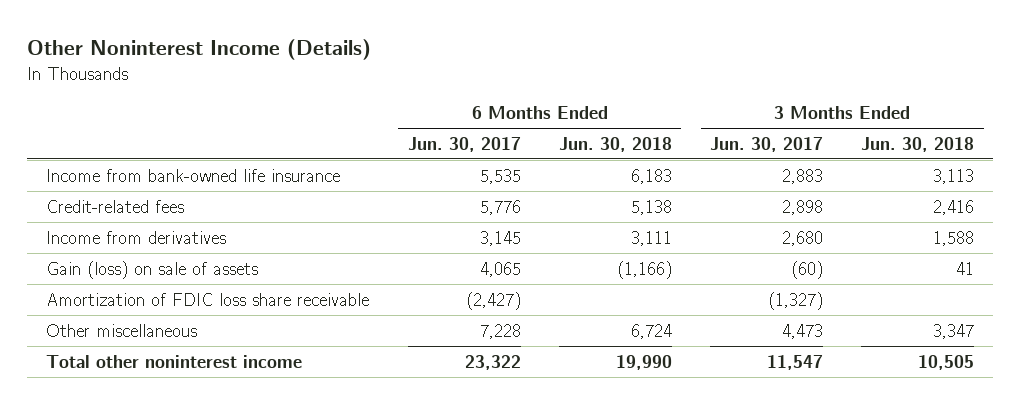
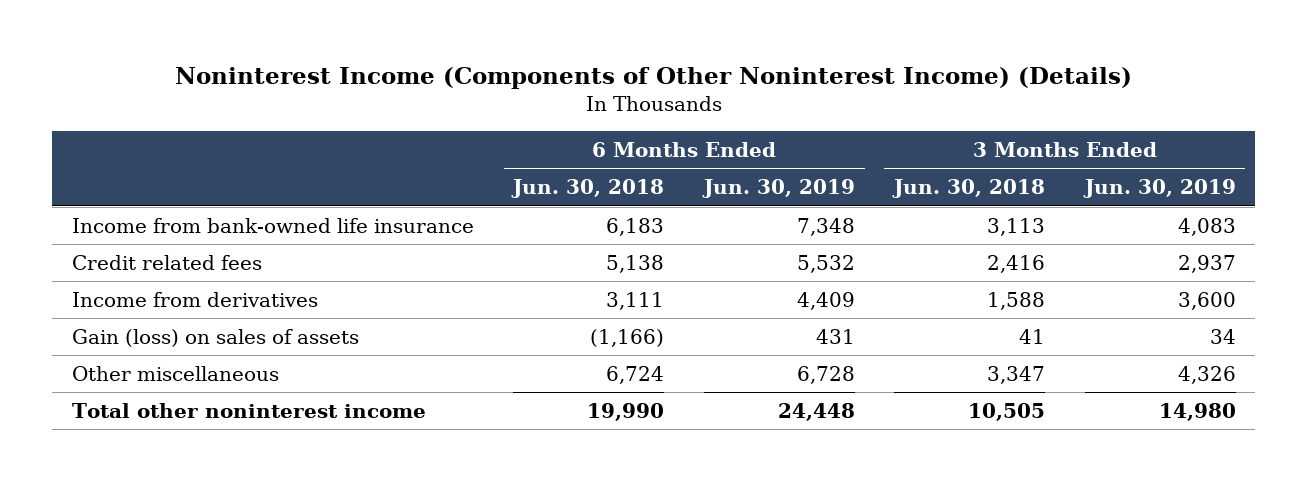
[27,39,372,61] Other Noninterest Income (Details) -> [174,66,1132,89] Noninterest Income (Components of Other Noninterest Income) (Details)
[407,136,521,152] Jun. 30, 2017 -> none
[710,136,824,152] Jun. 30, 2017 -> none
none -> [701,179,855,199] Jun. 30, 2019
none -> [1082,179,1236,199] Jun. 30, 2019
[46,199,185,213] Credit-related fees -> [72,255,263,271] Credit related fees
[46,292,370,306] Amortization of FDIC loss share receivable -> none
[46,260,259,279] Gain (loss) on sale of assets -> [72,329,360,348] Gain (loss) on sales of assets

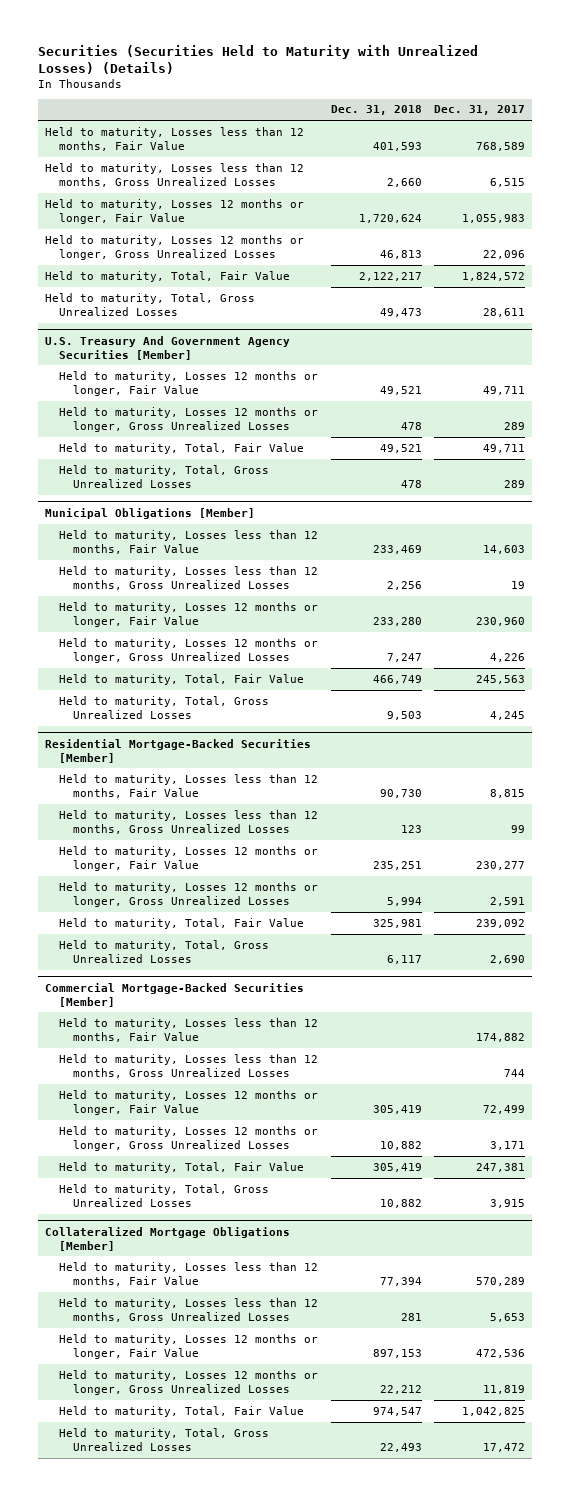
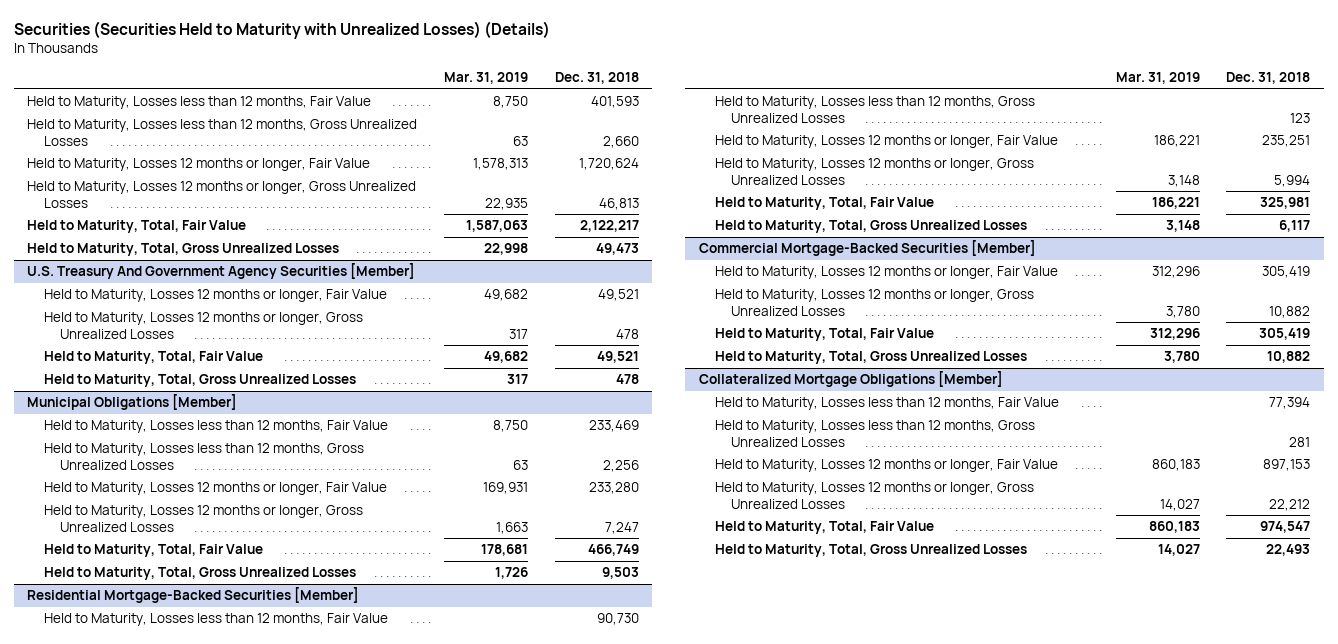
[434,105,526,116] Dec. 31, 2017 -> none
none -> [444,72,529,85] Mar. 31, 2019
[44,126,304,151] Held to maturity, Losses less than 12 months, Fair Value -> [27,96,372,110] Held to Maturity, Losses less than 12 months, Fair Value
[44,162,304,187] Held to maturity, Losses less than 12 months, Gross Unrealized Losses -> [27,119,418,147] Held to Maturity, Losses less than 12 months, Gross Unrealized Losses
[44,198,304,224] Held to maturity, Losses 12 months or longer, Fair Value -> [27,158,371,172] Held to Maturity, Losses 12 months or longer, Fair Value
[44,234,304,260] Held to maturity, Losses 12 months or longer, Gross Unrealized Losses -> [27,181,417,209] Held to Maturity, Losses 12 months or longer, Gross Unrealized Losses
[44,270,290,282] Held to maturity, Total, Fair Value -> [27,220,247,234] Held to Maturity, Total, Fair Value
[44,292,255,316] Held to maturity, Total, Gross Unrealized Losses -> [27,243,340,257] Held to Maturity, Total, Gross Unrealized Losses
[59,370,319,396] Held to maturity, Losses 12 months or longer, Fair Value -> [43,289,387,303] Held to Maturity, Losses 12 months or longer, Fair Value
[59,406,319,432] Held to maturity, Losses 12 months or longer, Gross Unrealized Losses -> [43,312,363,340] Held to Maturity, Losses 12 months or longer, Gross Unrealized Losses
[59,442,305,454] Held to maturity, Total, Fair Value -> [43,351,263,365] Held to Maturity, Total, Fair Value
[59,464,270,488] Held to maturity, Total, Gross Unrealized Losses -> [43,374,356,388] Held to Maturity, Total, Gross Unrealized Losses
[59,529,319,554] Held to maturity, Losses less than 12 months, Fair Value -> [43,420,388,434] Held to Maturity, Losses less than 12 months, Fair Value
[59,565,319,590] Held to maturity, Losses less than 12 months, Gross Unrealized Losses -> [43,443,364,471] Held to Maturity, Losses less than 12 months, Gross Unrealized Losses
[59,601,319,627] Held to maturity, Losses 12 months or longer, Fair Value -> [43,482,387,496] Held to Maturity, Losses 12 months or longer, Fair Value
[59,637,319,663] Held to maturity, Losses 12 months or longer, Gross Unrealized Losses -> [43,505,363,533] Held to Maturity, Losses 12 months or longer, Gross Unrealized Losses
[59,673,305,685] Held to maturity, Total, Fair Value -> [43,544,263,558] Held to Maturity, Total, Fair Value
[59,695,270,719] Held to maturity, Total, Gross Unrealized Losses -> [43,567,356,581] Held to Maturity, Total, Gross Unrealized Losses
[59,773,319,798] Held to maturity, Losses less than 12 months, Fair Value -> [43,613,388,627] Held to Maturity, Losses less than 12 months, Fair Value
[59,809,319,834] Held to maturity, Losses less than 12 months, Gross Unrealized Losses -> [715,96,1036,124] Held to Maturity, Losses less than 12 months, Gross Unrealized Losses
[59,845,319,871] Held to maturity, Losses 12 months or longer, Fair Value -> [715,135,1059,149] Held to Maturity, Losses 12 months or longer, Fair Value
[59,881,319,907] Held to maturity, Losses 12 months or longer, Gross Unrealized Losses -> [715,158,1035,186] Held to Maturity, Losses 12 months or longer, Gross Unrealized Losses
[59,917,305,929] Held to maturity, Total, Fair Value -> [715,197,935,211] Held to Maturity, Total, Fair Value
[59,939,270,963] Held to maturity, Total, Gross Unrealized Losses -> [715,220,1028,234] Held to Maturity, Total, Gross Unrealized Losses
[59,1017,319,1042] Held to maturity, Losses less than 12 months, Fair Value -> none
[59,1053,319,1078] Held to maturity, Losses less than 12 months, Gross Unrealized Losses -> none
[59,1089,319,1115] Held to maturity, Losses 12 months or longer, Fair Value -> [715,266,1059,280] Held to Maturity, Losses 12 months or longer, Fair Value
[59,1125,319,1151] Held to maturity, Losses 12 months or longer, Gross Unrealized Losses -> [715,289,1035,317] Held to Maturity, Losses 12 months or longer, Gross Unrealized Losses
[59,1161,305,1173] Held to maturity, Total, Fair Value -> [715,328,935,342] Held to Maturity, Total, Fair Value
[59,1183,270,1207] Held to maturity, Total, Gross Unrealized Losses -> [715,351,1028,365] Held to Maturity, Total, Gross Unrealized Losses
[59,1261,319,1286] Held to maturity, Losses less than 12 months, Fair Value -> [715,397,1060,411] Held to Maturity, Losses less than 12 months, Fair Value
[59,1297,319,1322] Held to maturity, Losses less than 12 months, Gross Unrealized Losses -> [715,420,1036,448] Held to Maturity, Losses less than 12 months, Gross Unrealized Losses
[59,1333,319,1359] Held to maturity, Losses 12 months or longer, Fair Value -> [715,459,1059,473] Held to Maturity, Losses 12 months or longer, Fair Value
[59,1369,319,1395] Held to maturity, Losses 12 months or longer, Gross Unrealized Losses -> [715,482,1035,510] Held to Maturity, Losses 12 months or longer, Gross Unrealized Losses
[59,1405,305,1417] Held to maturity, Total, Fair Value -> [715,521,935,535] Held to Maturity, Total, Fair Value
[59,1427,270,1451] Held to maturity, Total, Gross Unrealized Losses -> [715,544,1028,558] Held to Maturity, Total, Gross Unrealized Losses

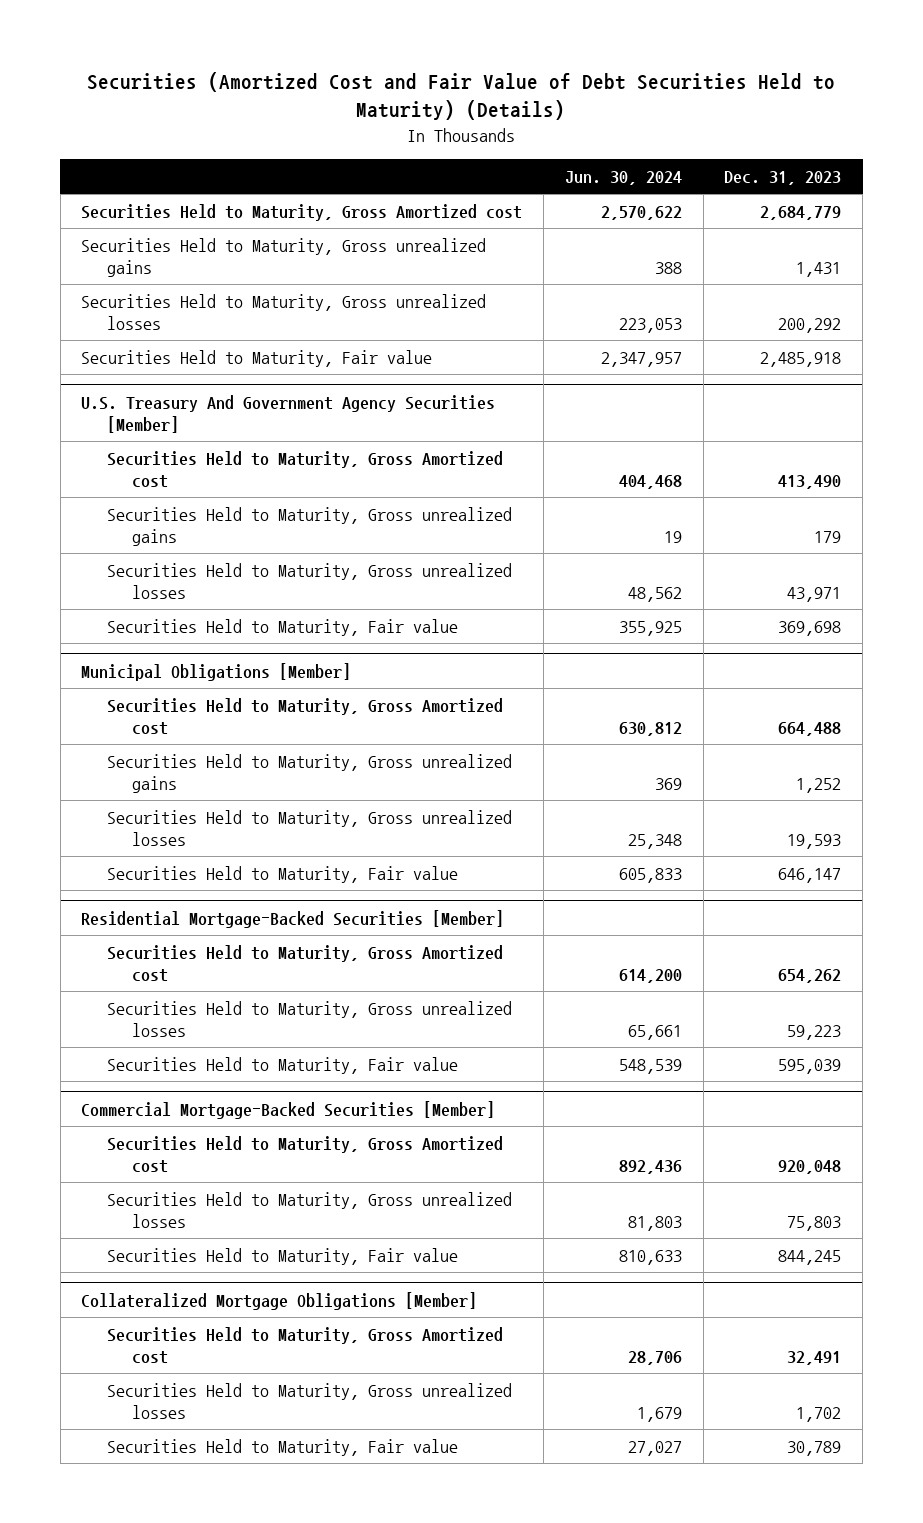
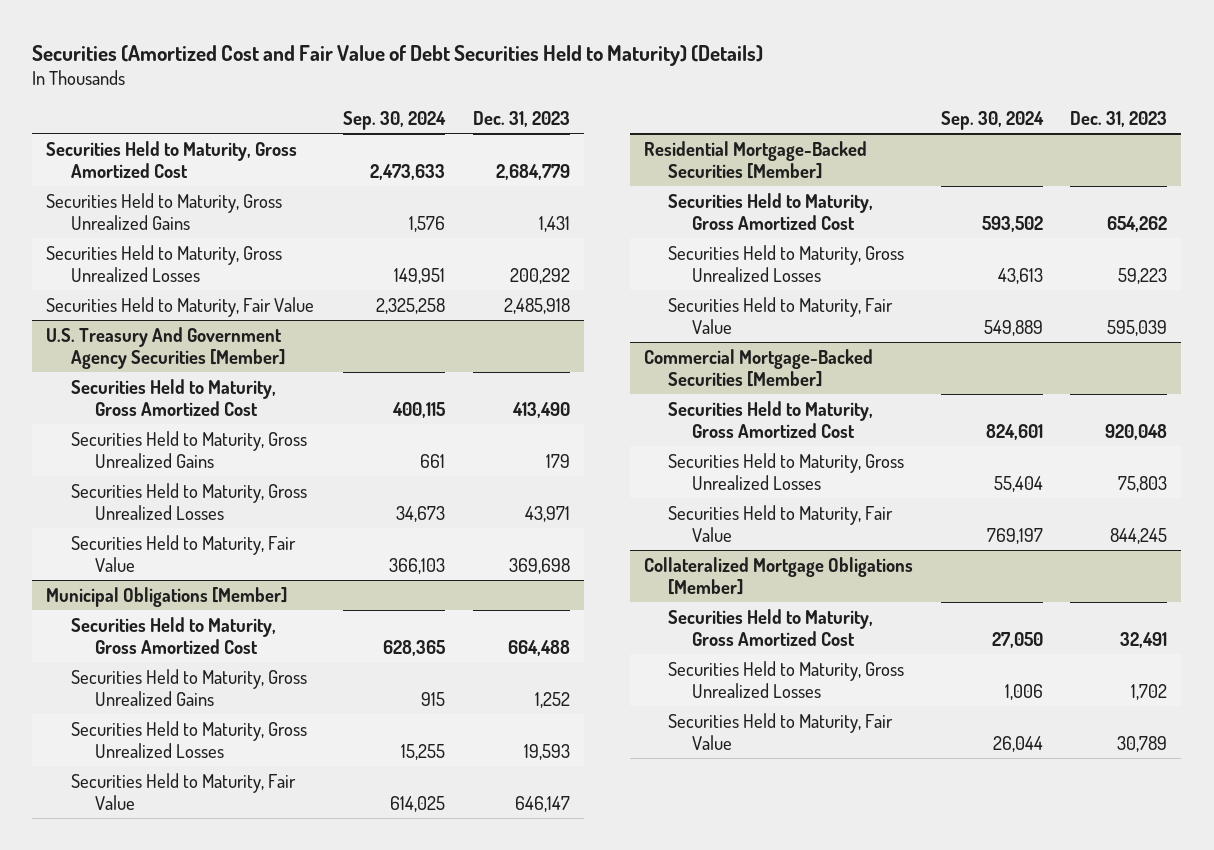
[564,171,682,186] Jun. 30, 2024 -> none
none -> [343,111,447,131] Sep. 30, 2024
[81,203,523,221] Securities Held to Maturity, Gross Amortized cost -> [46,140,298,178] Securities Held to Maturity, Gross Amortized Cost
[81,237,487,277] Securities Held to Maturity, Gross unrealized gains -> [46,192,283,230] Securities Held to Maturity, Gross Unrealized Gains
[81,293,487,330] Securities Held to Maturity, Gross unrealized losses -> [46,244,283,282] Securities Held to Maturity, Gross Unrealized Losses
[81,349,433,367] Securities Held to Maturity, Fair value -> [46,296,315,317] Securities Held to Maturity, Fair Value
[106,450,503,488] Securities Held to Maturity, Gross Amortized cost -> [70,378,276,416] Securities Held to Maturity, Gross Amortized Cost
[106,506,512,546] Securities Held to Maturity, Gross unrealized gains -> [70,430,307,468] Securities Held to Maturity, Gross Unrealized Gains
[106,562,512,599] Securities Held to Maturity, Gross unrealized losses -> [70,482,307,520] Securities Held to Maturity, Gross Unrealized Losses
[106,618,458,636] Securities Held to Maturity, Fair value -> [70,534,296,572] Securities Held to Maturity, Fair Value
[106,697,503,735] Securities Held to Maturity, Gross Amortized cost -> [70,616,276,654] Securities Held to Maturity, Gross Amortized Cost
[106,753,512,793] Securities Held to Maturity, Gross unrealized gains -> [70,668,307,706] Securities Held to Maturity, Gross Unrealized Gains
[106,809,512,846] Securities Held to Maturity, Gross unrealized losses -> [70,720,307,758] Securities Held to Maturity, Gross Unrealized Losses
[106,865,458,883] Securities Held to Maturity, Fair value -> [70,772,296,810] Securities Held to Maturity, Fair Value
[106,944,503,982] Securities Held to Maturity, Gross Amortized cost -> [668,192,874,230] Securities Held to Maturity, Gross Amortized Cost
[106,1000,512,1037] Securities Held to Maturity, Gross unrealized losses -> [668,244,905,282] Securities Held to Maturity, Gross Unrealized Losses
[106,1056,458,1074] Securities Held to Maturity, Fair value -> [668,296,894,334] Securities Held to Maturity, Fair Value
[106,1135,503,1173] Securities Held to Maturity, Gross Amortized cost -> [668,400,874,438] Securities Held to Maturity, Gross Amortized Cost
[106,1191,512,1228] Securities Held to Maturity, Gross unrealized losses -> [668,452,905,490] Securities Held to Maturity, Gross Unrealized Losses
[106,1247,458,1265] Securities Held to Maturity, Fair value -> [668,504,894,542] Securities Held to Maturity, Fair Value
[106,1326,503,1364] Securities Held to Maturity, Gross Amortized cost -> [668,608,874,646] Securities Held to Maturity, Gross Amortized Cost
[106,1382,512,1419] Securities Held to Maturity, Gross unrealized losses -> [668,660,905,698] Securities Held to Maturity, Gross Unrealized Losses
[106,1438,458,1456] Securities Held to Maturity, Fair value -> [668,712,894,750] Securities Held to Maturity, Fair Value

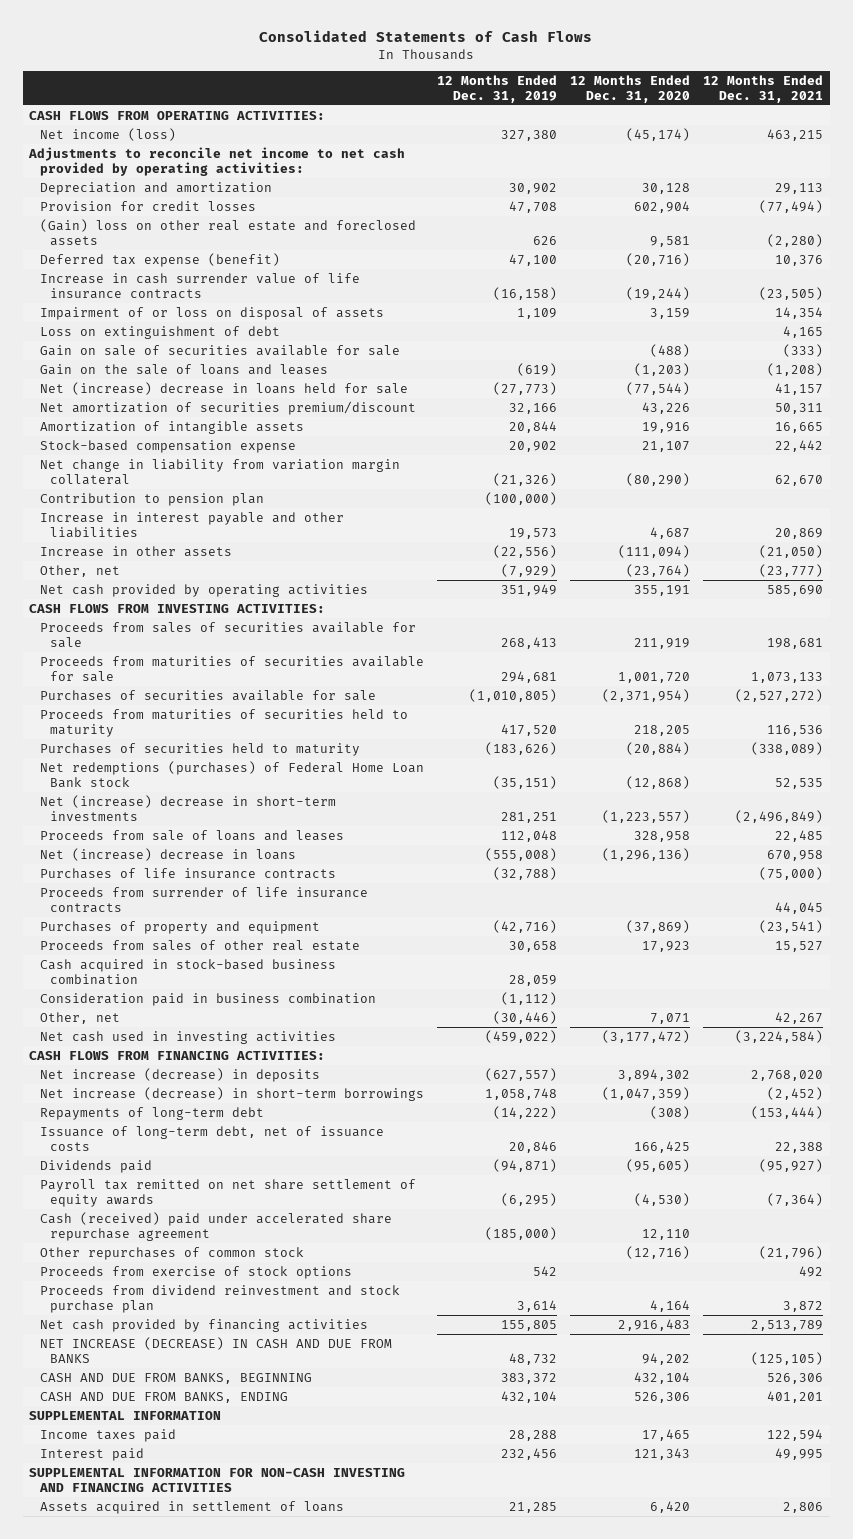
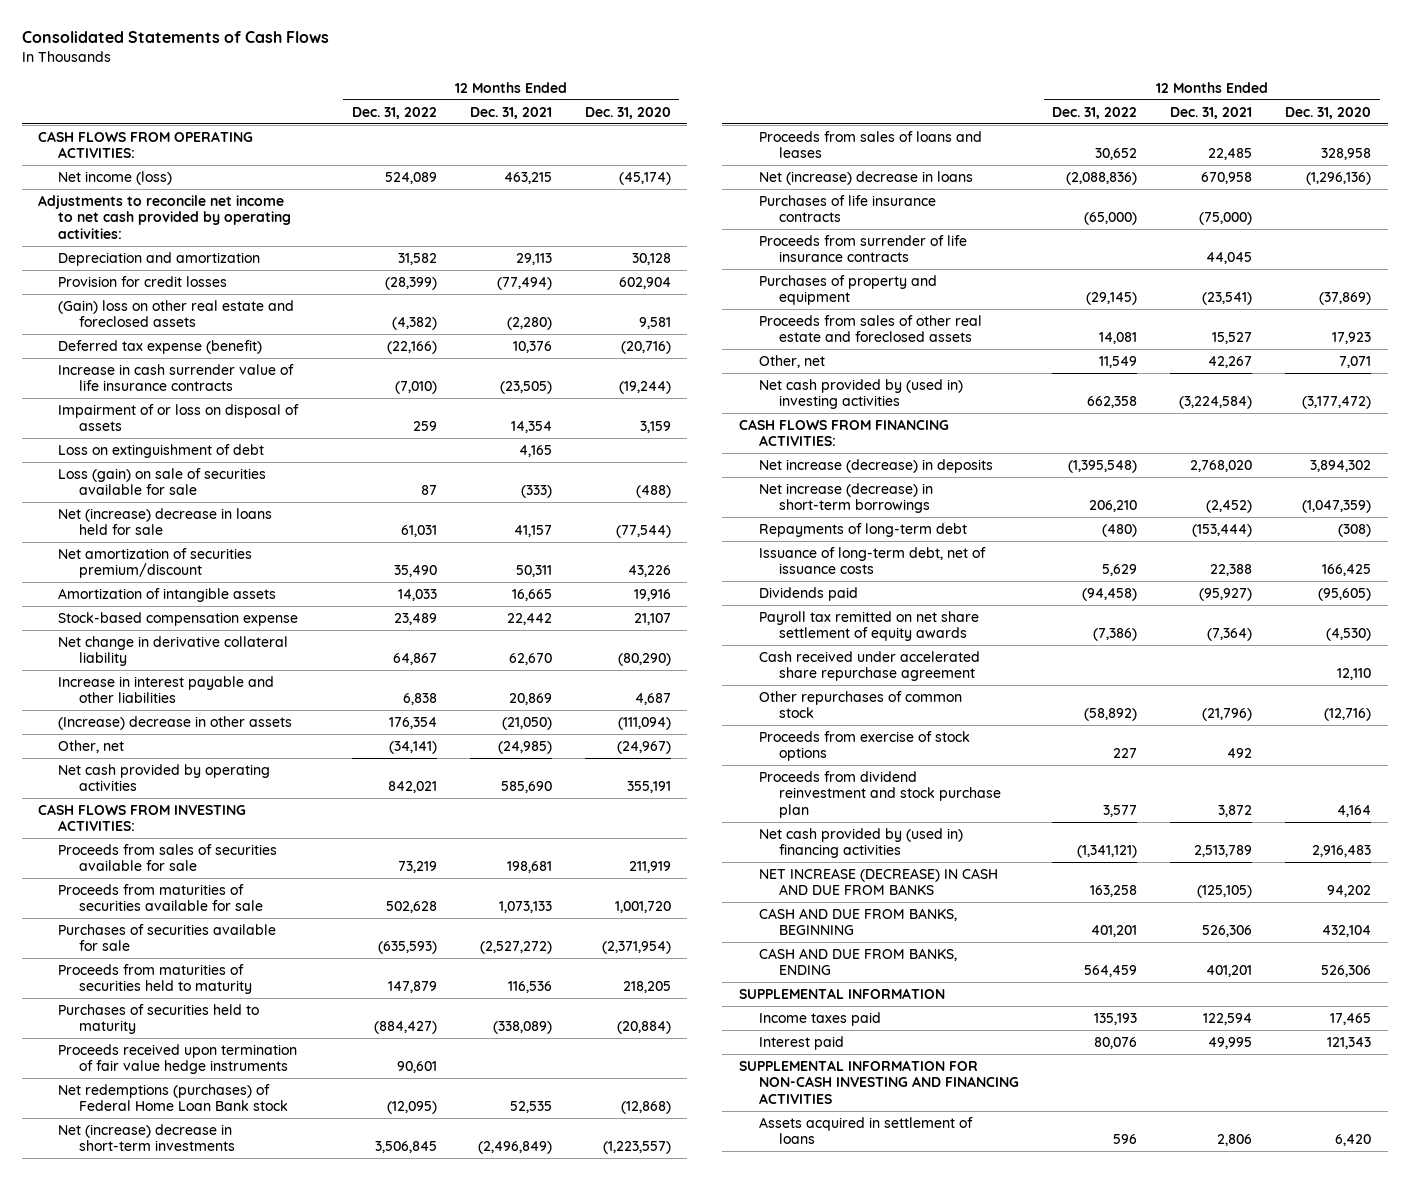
[436,74,557,103] 12 Months Ended Dec. 31, 2019 -> none
none -> [351,106,437,119] Dec. 31, 2022
[39,363,328,375] Gain on the sale of loans and leases -> none
[39,344,400,356] Gain on sale of securities available for sale -> [58,467,267,496] Loss (gain) on sale of securities available for sale
[39,492,264,506] Contribution to pension plan -> none
[39,458,400,485] Net change in liability from variation margin collateral -> [58,635,289,667] Net change in derivative collateral liability
[39,545,232,557] Increase in other assets -> [58,715,293,730] (Increase) decrease in other assets
[626,563,691,577] (23,764) -> [616,740,671,754] (24,967)
[759,563,824,577] (23,777) -> [497,740,552,754] (24,985)
none -> [58,1043,298,1075] Proceeds received upon termination of fair value hedge instruments
[39,829,344,841] Proceeds from sale of loans and leases -> [759,130,983,159] Proceeds from sales of loans and leases
[39,958,336,985] Cash acquired in stock-based business combination -> none
[39,992,376,1006] Consideration paid in business combination -> none
[39,939,360,951] Proceeds from sales of other real estate -> [759,314,983,343] Proceeds from sales of other real estate and foreclosed assets
[39,1030,336,1044] Net cash used in investing activities -> [759,378,964,410] Net cash provided by (used in) investing activities
[39,1211,392,1241] Cash (received) paid under accelerated share repurchase agreement -> [759,650,981,682] Cash received under accelerated share repurchase agreement
[39,1318,368,1332] Net cash provided by financing activities -> [759,827,964,859] Net cash provided by (used in) financing activities

